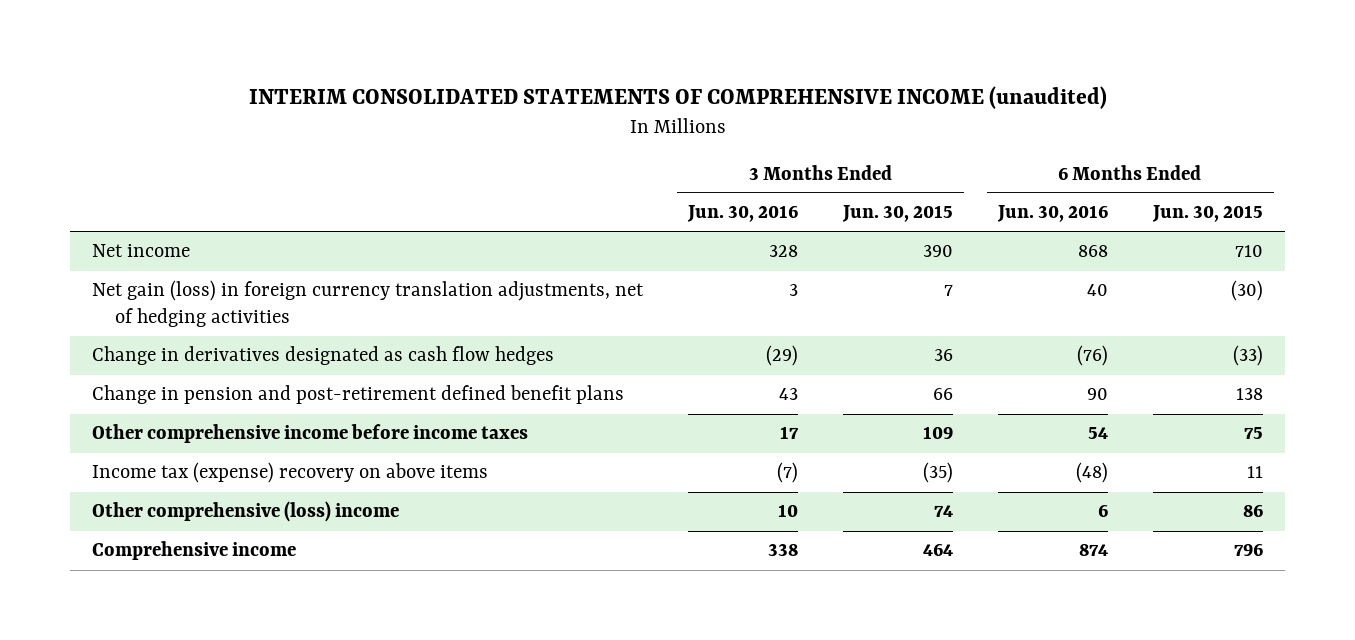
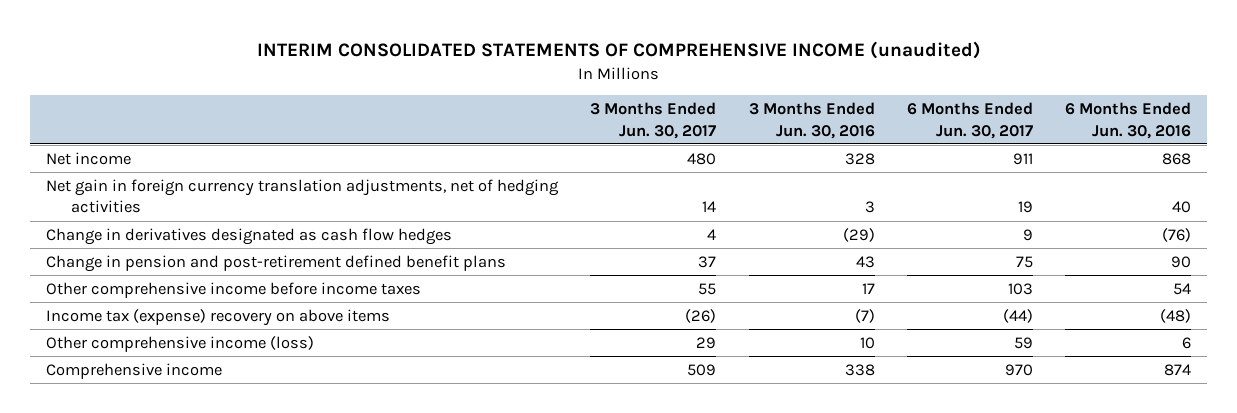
[842,205,954,223] Jun. 30, 2015 -> none
[1151,205,1263,223] Jun. 30, 2015 -> none
none -> [590,102,717,139] 3 Months Ended Jun. 30, 2017
none -> [906,102,1033,139] 6 Months Ended Jun. 30, 2017
[92,280,645,328] Net gain (loss) in foreign currency translation adjustments, net of hedging activities -> [46,178,560,214] Net gain in foreign currency translation adjustments, net of hedging activities
[92,501,400,523] Other comprehensive (loss) income -> [46,335,315,352] Other comprehensive income (loss)

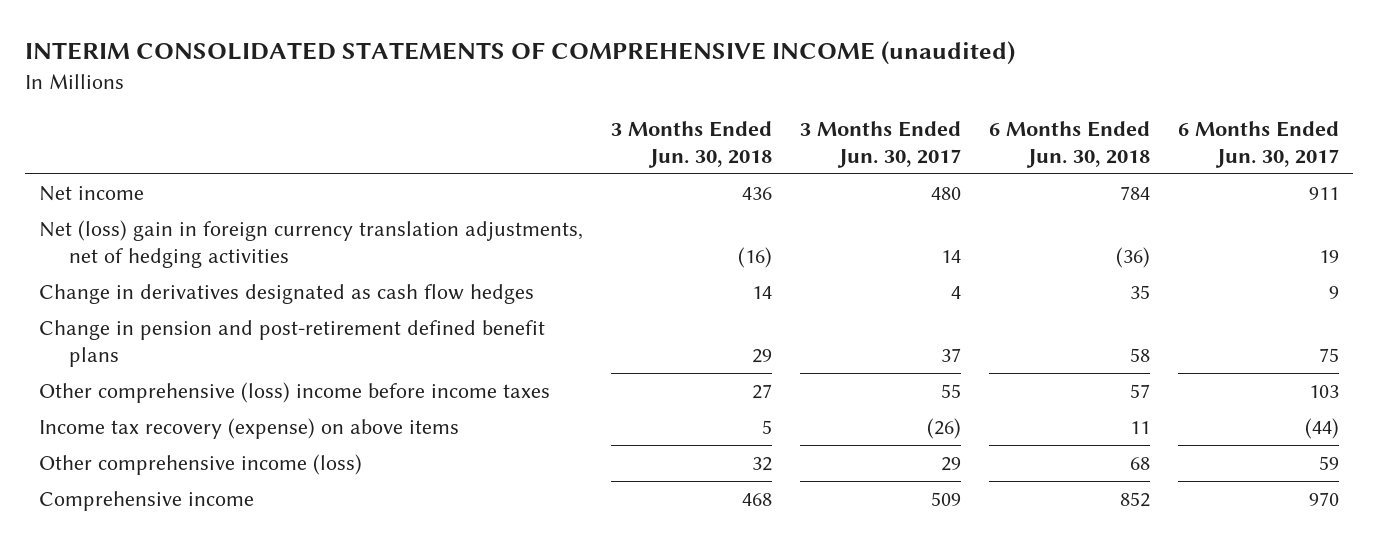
[748,102,875,139] 3 Months Ended Jun. 30, 2016 -> none
[1064,102,1191,139] 6 Months Ended Jun. 30, 2016 -> none
none -> [611,121,773,168] 3 Months Ended Jun. 30, 2018
none -> [988,121,1150,168] 6 Months Ended Jun. 30, 2018
[46,178,560,214] Net gain in foreign currency translation adjustments, net of hedging activities -> [39,220,584,269] Net (loss) gain in foreign currency translation adjustments, net of hedging activities
[46,281,422,298] Other comprehensive income before income taxes -> [39,382,551,404] Other comprehensive (loss) income before income taxes
[46,308,391,326] Income tax (expense) recovery on above items -> [39,418,460,440] Income tax recovery (expense) on above items

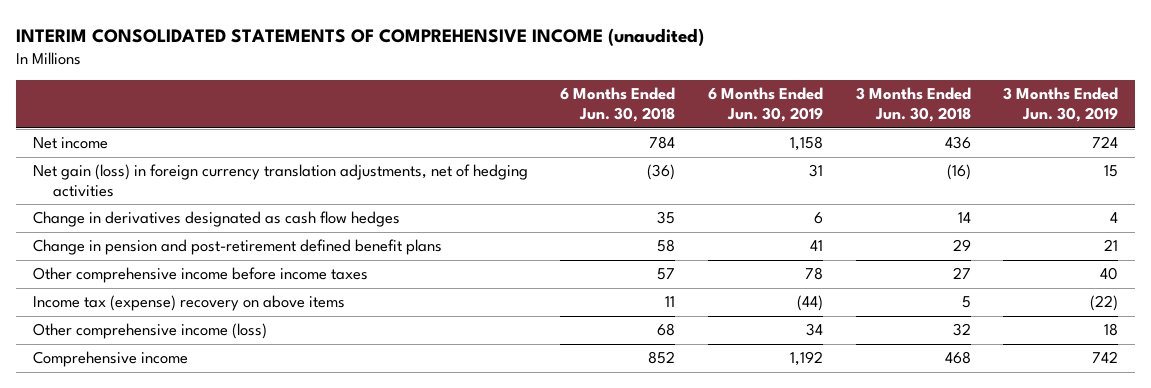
[799,121,961,168] 3 Months Ended Jun. 30, 2017 -> none
[1177,121,1339,168] 6 Months Ended Jun. 30, 2017 -> none
none -> [708,87,824,123] 6 Months Ended Jun. 30, 2019
none -> [1003,87,1119,123] 3 Months Ended Jun. 30, 2019
[39,220,584,269] Net (loss) gain in foreign currency translation adjustments, net of hedging activities -> [32,164,528,198] Net gain (loss) in foreign currency translation adjustments, net of hedging activities
[39,382,551,404] Other comprehensive (loss) income before income taxes -> [32,267,368,284] Other comprehensive income before income taxes
[39,418,460,440] Income tax recovery (expense) on above items -> [32,295,345,312] Income tax (expense) recovery on above items

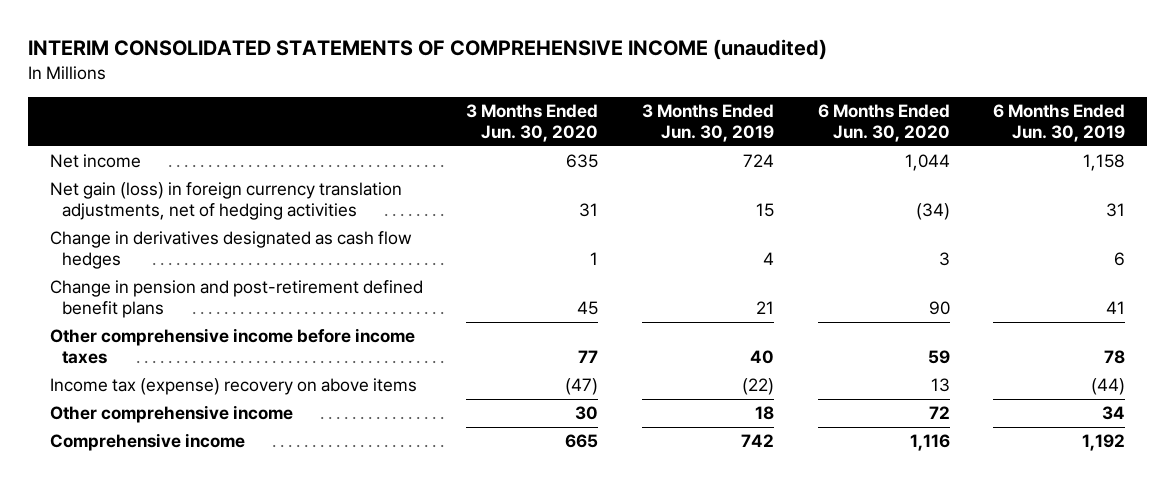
[560,87,676,123] 6 Months Ended Jun. 30, 2018 -> none
[855,87,971,123] 3 Months Ended Jun. 30, 2018 -> none
none -> [466,103,599,143] 3 Months Ended Jun. 30, 2020
none -> [817,103,950,143] 6 Months Ended Jun. 30, 2020
[32,323,267,340] Other comprehensive income (loss) -> [49,405,293,424] Other comprehensive income

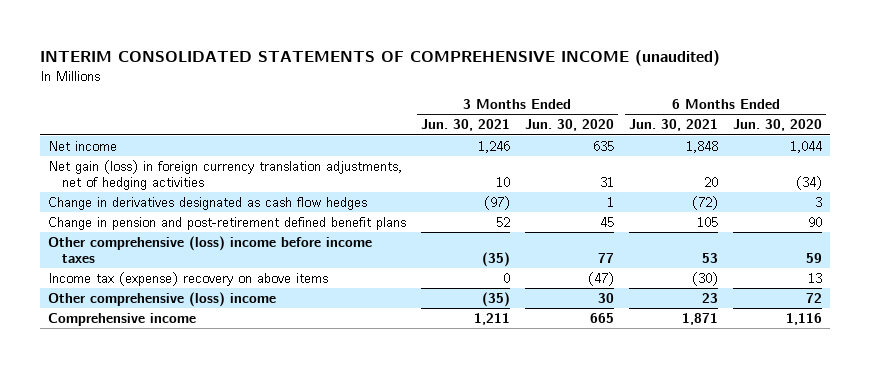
[641,103,774,143] 3 Months Ended Jun. 30, 2019 -> none
[993,103,1126,143] 6 Months Ended Jun. 30, 2019 -> none
none -> [420,119,510,132] Jun. 30, 2021
none -> [629,119,719,132] Jun. 30, 2021
[49,328,415,365] Other comprehensive income before income taxes -> [47,235,372,264] Other comprehensive (loss) income before income taxes
[49,405,293,424] Other comprehensive income -> [47,291,276,307] Other comprehensive (loss) income

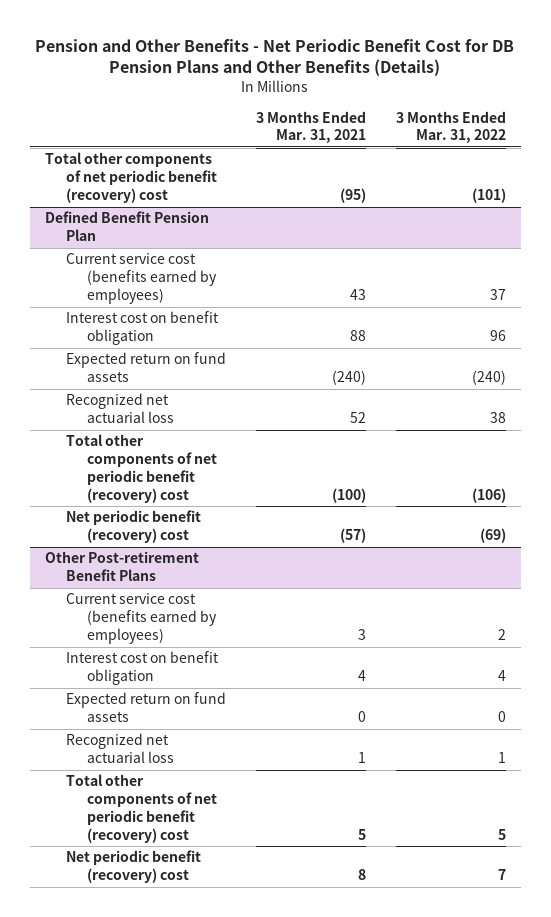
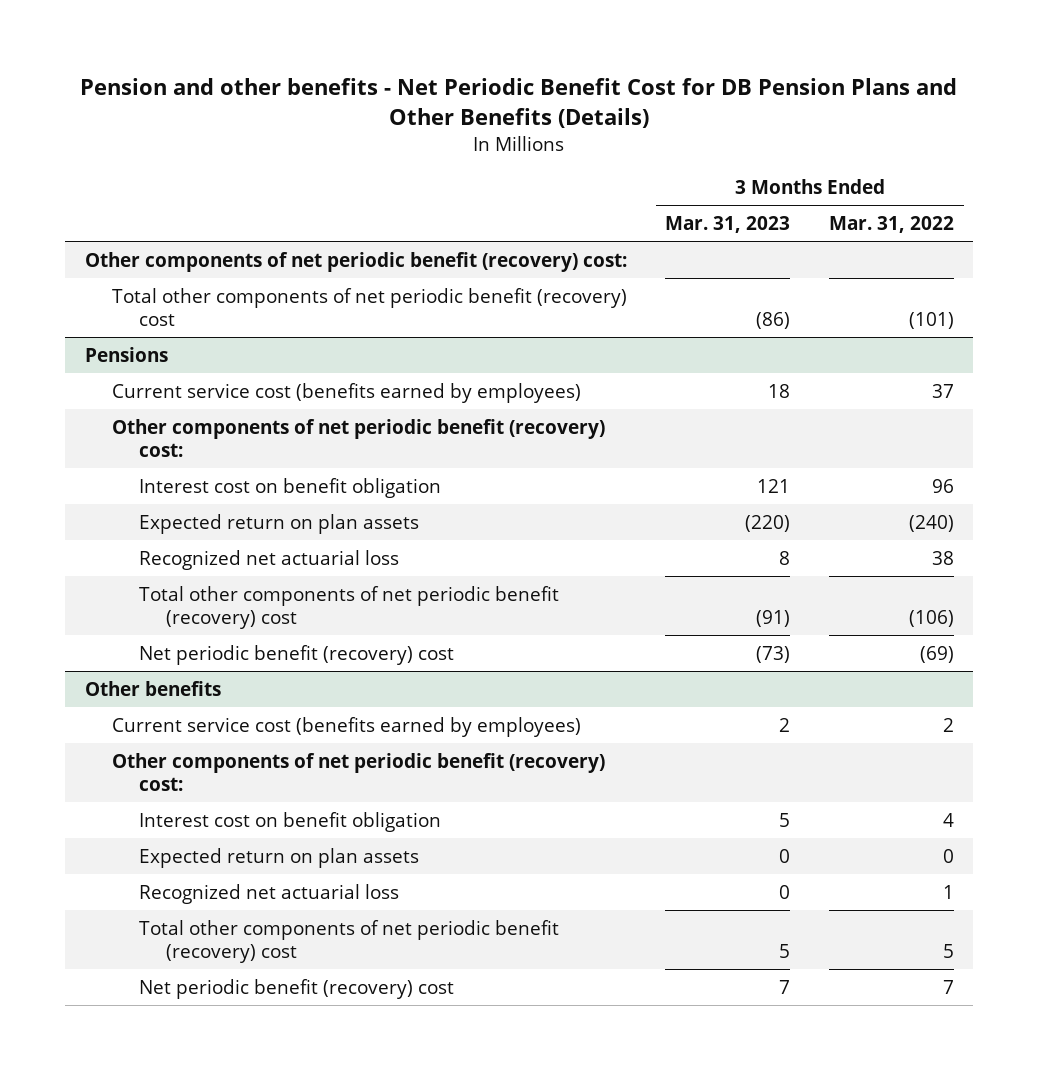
[35,38,515,77] Pension and Other Benefits - Net Periodic Benefit Cost for DB Pension Plans and Other Benefits (Details) -> [80,77,958,128] Pension and other benefits - Net Periodic Benefit Cost for DB Pension Plans and Other Benefits (Details)
[256,110,367,144] 3 Months Ended Mar. 31, 2021 -> none
none -> [665,216,791,234] Mar. 31, 2023
none -> [84,251,627,272] Other components of net periodic benefit (recovery) cost:
[44,211,209,242] Defined Benefit Pension Plan -> [84,346,168,362] Pensions
none -> [111,418,605,458] Other components of net periodic benefit (recovery) cost:
[65,352,226,383] Expected return on fund assets -> [138,513,419,534] Expected return on plan assets
[44,551,199,582] Other Post-retirement Benefit Plans -> [84,680,221,696] Other benefits
none -> [111,752,605,792] Other components of net periodic benefit (recovery) cost:
[65,692,226,723] Expected return on fund assets -> [138,847,419,868] Expected return on plan assets

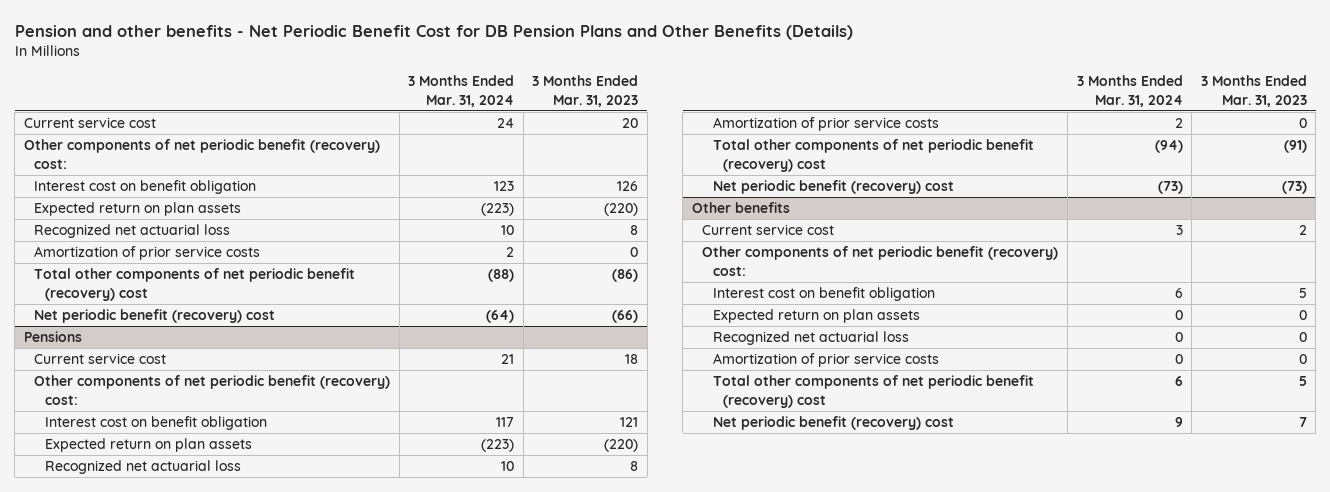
[828,216,954,234] Mar. 31, 2022 -> none
none -> [408,75,515,107] 3 Months Ended Mar. 31, 2024
none -> [23,117,156,129] Current service cost
none -> [34,180,257,195] Interest cost on benefit obligation
none -> [34,202,242,217] Expected return on plan assets
none -> [34,224,231,239] Recognized net actuarial loss
none -> [34,246,261,261] Amortization of prior service costs
none -> [34,309,276,324] Net periodic benefit (recovery) cost
[111,382,581,403] Current service cost (benefits earned by employees) -> [34,353,167,365] Current service cost
none -> [712,117,939,132] Amortization of prior service costs
[111,716,581,737] Current service cost (benefits earned by employees) -> [702,224,835,236] Current service cost
none -> [712,353,939,368] Amortization of prior service costs

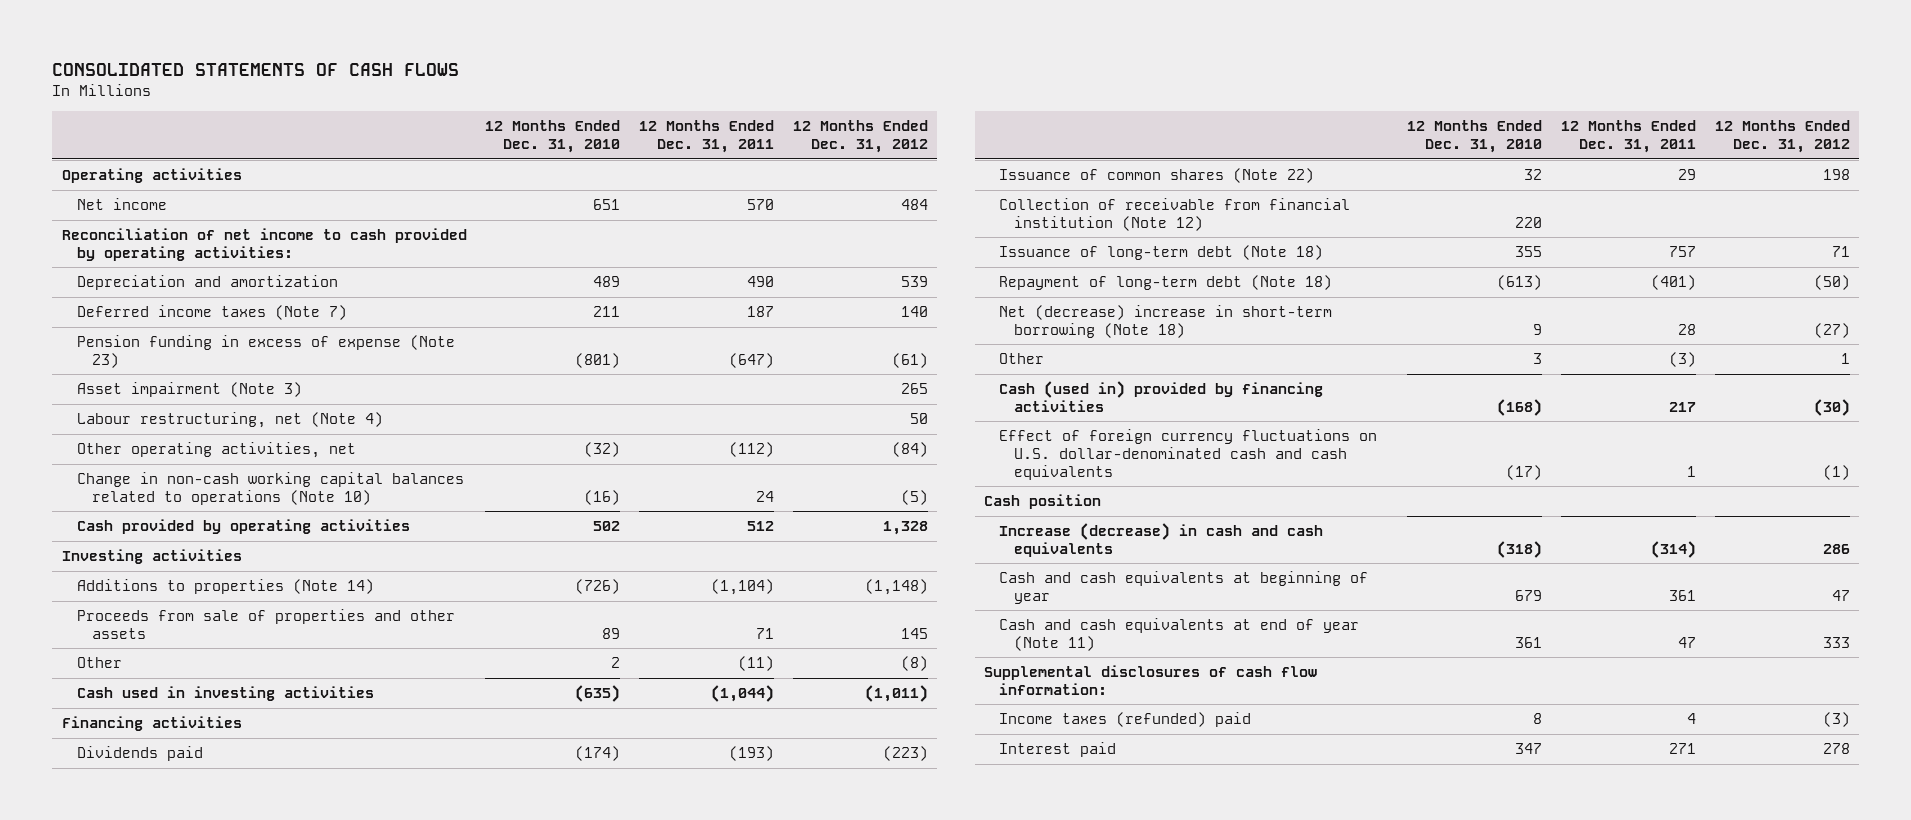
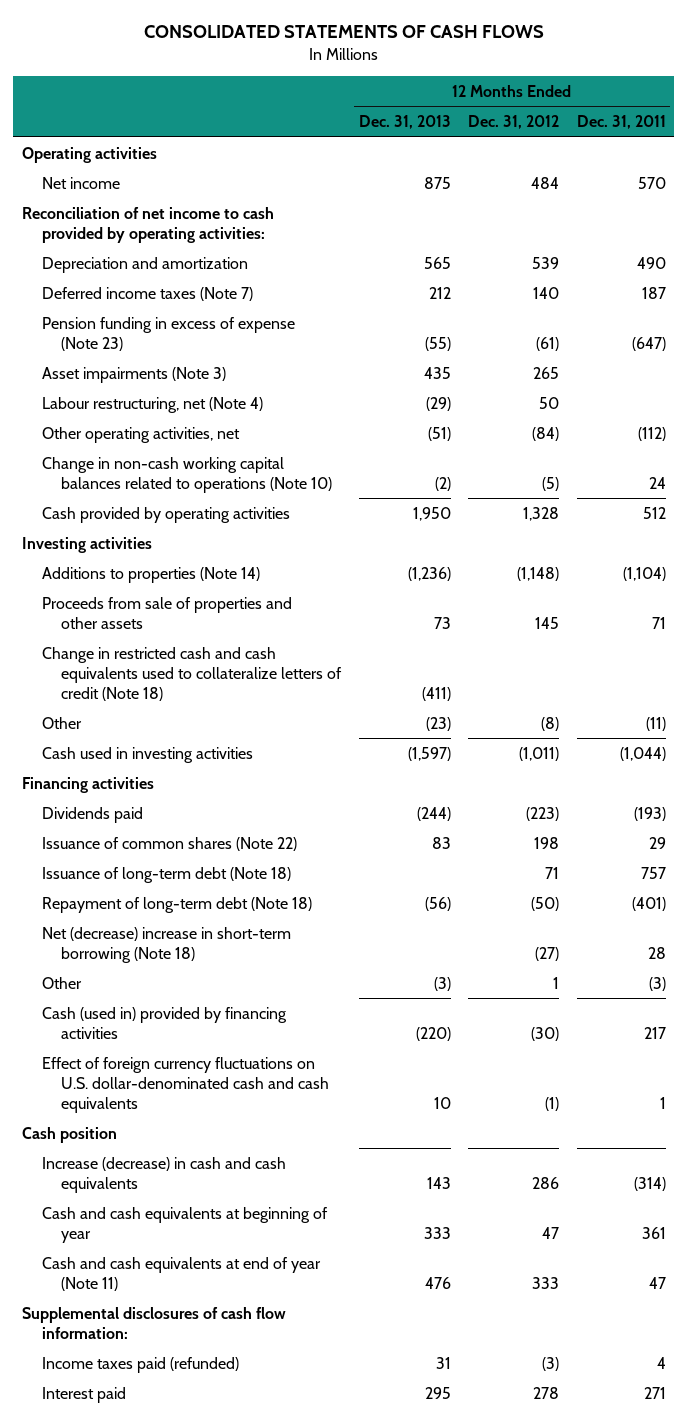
[485,120,621,154] 12 Months Ended Dec. 31, 2010 -> none
none -> [358,115,451,130] Dec. 31, 2013
[76,382,302,398] Asset impairment (Note 3) -> [41,366,226,383] Asset impairments (Note 3)
none -> [41,646,343,701] Change in restricted cash and cash equivalents used to collateralize letters of credit (Note 18)
[999,198,1351,231] Collection of receivable from financial institution (Note 12) -> none
[999,712,1252,728] Income taxes (refunded) paid -> [41,1356,239,1373] Income taxes paid (refunded)

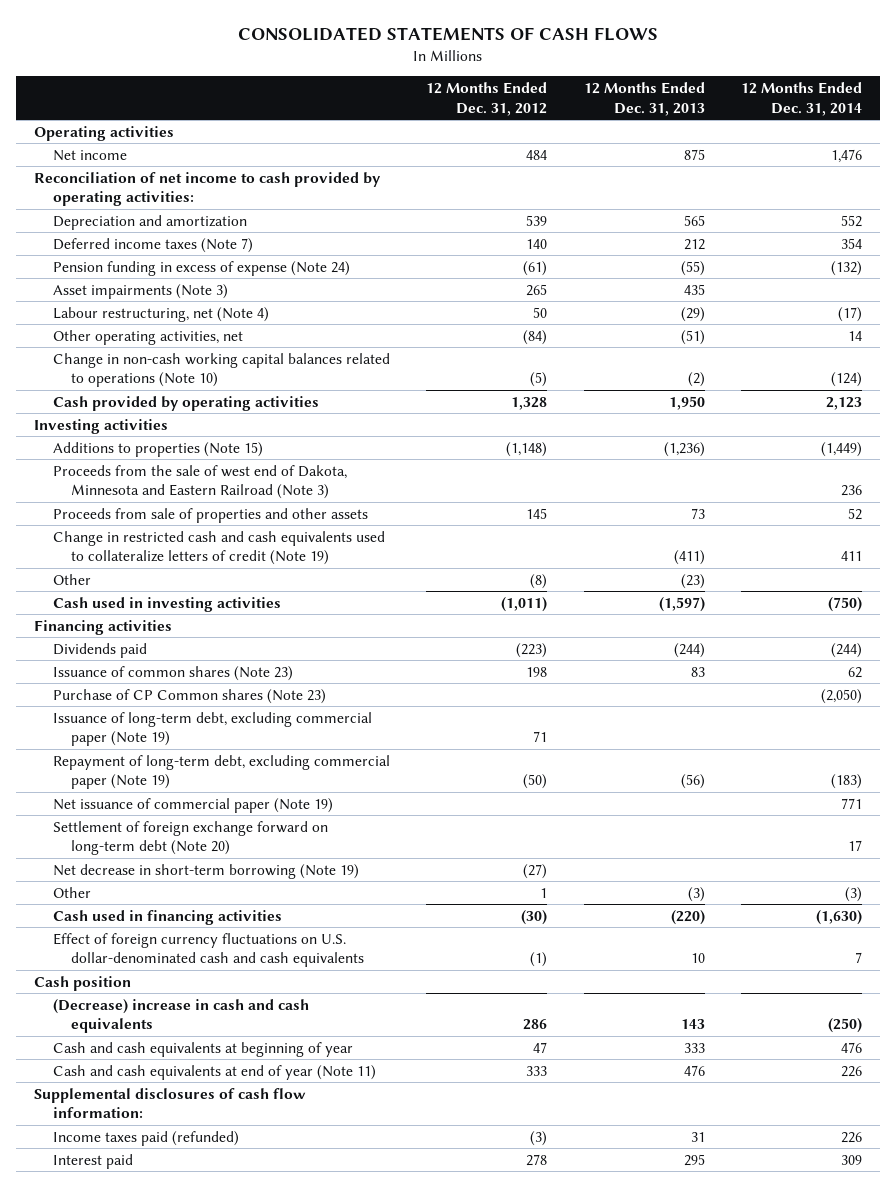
[576,115,666,130] Dec. 31, 2011 -> none
none -> [741,82,863,116] 12 Months Ended Dec. 31, 2014
[41,316,295,351] Pension funding in excess of expense (Note 23) -> [52,260,350,276] Pension funding in excess of expense (Note 24)
[41,566,260,583] Additions to properties (Note 14) -> [52,441,263,457] Additions to properties (Note 15)
none -> [52,464,347,500] Proceeds from the sale of west end of Dakota, Minnesota and Eastern Railroad (Note 3)
[41,646,343,701] Change in restricted cash and cash equivalents used to collateralize letters of credit (Note 18) -> [52,530,385,566] Change in restricted cash and cash equivalents used to collateralize letters of credit (Note 19)
[41,836,297,851] Issuance of common shares (Note 22) -> [52,665,293,681] Issuance of common shares (Note 23)
none -> [52,688,326,704] Purchase of CP Common shares (Note 23)
[41,866,291,883] Issuance of long-term debt (Note 18) -> [52,711,372,747] Issuance of long-term debt, excluding commercial paper (Note 19)
[41,896,312,913] Repayment of long-term debt (Note 18) -> [52,754,390,790] Repayment of long-term debt, excluding commercial paper (Note 19)
none -> [52,797,333,813] Net issuance of commercial paper (Note 19)
none -> [52,820,328,856] Settlement of foreign exchange forward on long-term debt (Note 20)
[41,926,291,963] Net (decrease) increase in short-term borrowing (Note 18) -> [52,863,359,879] Net decrease in short-term borrowing (Note 19)
[41,1006,287,1039] Cash (used in) provided by financing activities -> [52,909,282,925] Cash used in financing activities
[41,1156,286,1193] Increase (decrease) in cash and cash equivalents -> [52,998,309,1034] (Decrease) increase in cash and cash equivalents

